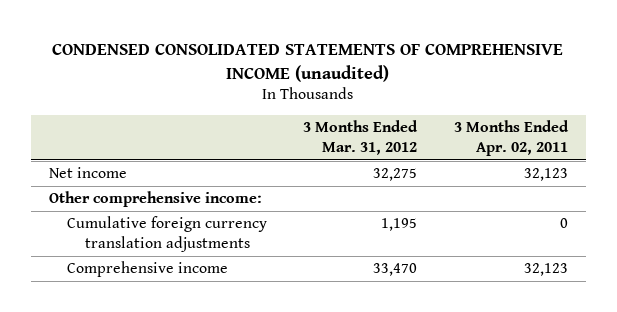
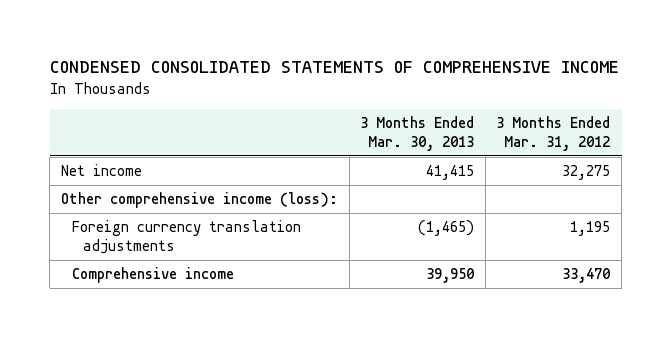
[52,43,564,82] CONDENSED CONSOLIDATED STATEMENTS OF COMPREHENSIVE INCOME (unaudited) -> [49,61,619,74] CONDENSED CONSOLIDATED STATEMENTS OF COMPREHENSIVE INCOME
[453,120,569,156] 3 Months Ended Apr. 02, 2011 -> none
none -> [360,116,475,151] 3 Months Ended Mar. 30, 2013
[49,191,263,208] Other comprehensive income: -> [60,192,338,209] Other comprehensive income (loss):
[66,216,267,253] Cumulative foreign currency translation adjustments -> [72,220,302,255] Foreign currency translation adjustments

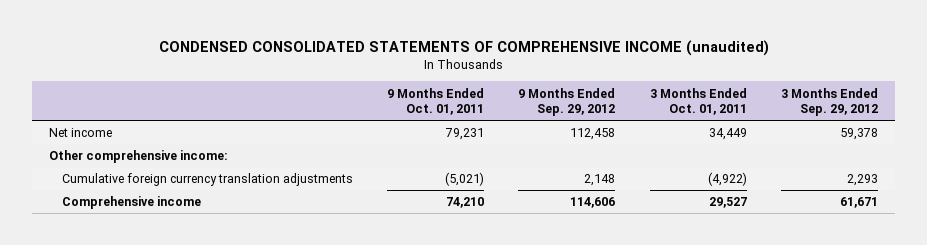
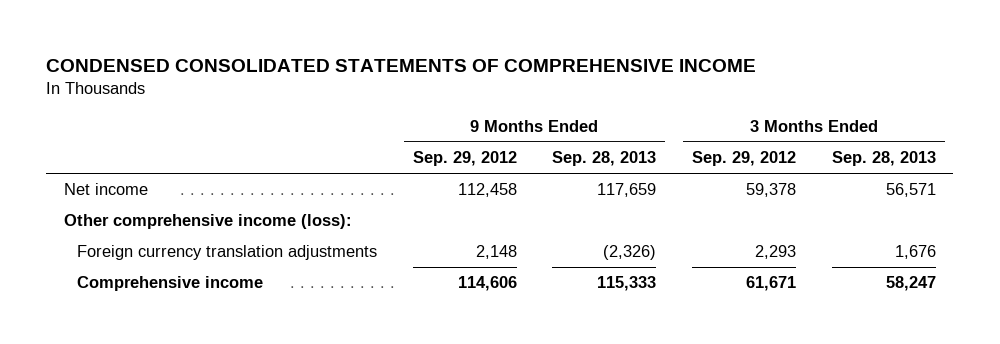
[158,39,769,56] CONDENSED CONSOLIDATED STATEMENTS OF COMPREHENSIVE INCOME (unaudited) -> [46,58,757,72] CONDENSED CONSOLIDATED STATEMENTS OF COMPREHENSIVE INCOME
[387,87,485,116] 9 Months Ended Oct. 01, 2011 -> none
[649,87,747,116] 3 Months Ended Oct. 01, 2011 -> none
none -> [552,150,657,166] Sep. 28, 2013
none -> [831,150,936,166] Sep. 28, 2013
[49,150,229,164] Other comprehensive income: -> [64,214,353,230] Other comprehensive income (loss):
[61,173,353,187] Cumulative foreign currency translation adjustments -> [76,245,377,261] Foreign currency translation adjustments

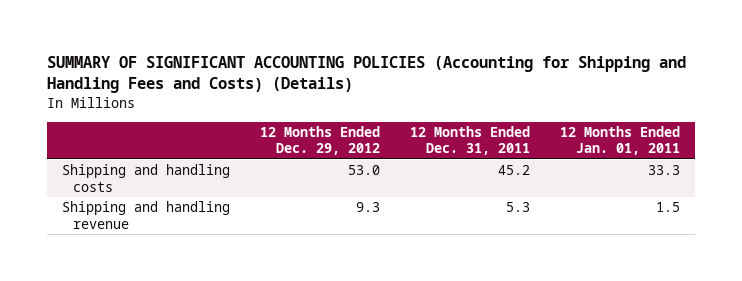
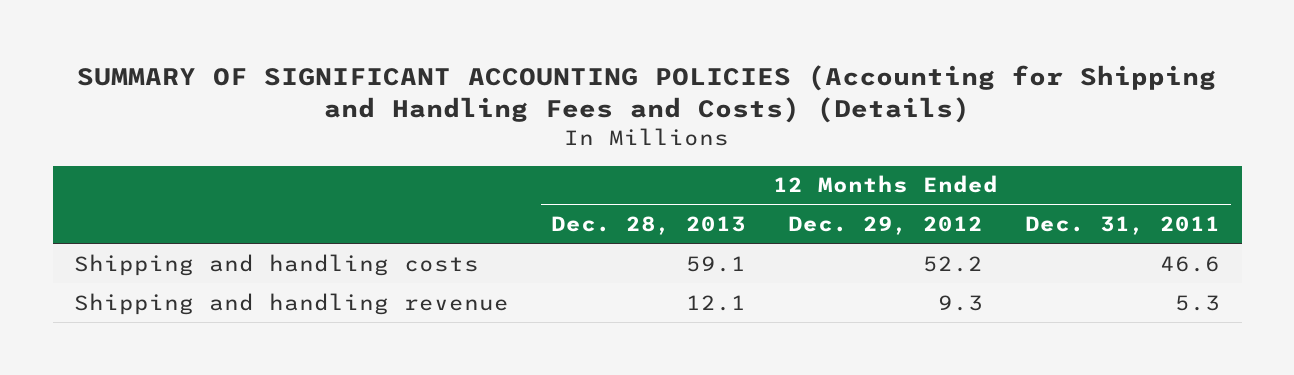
[559,125,680,156] 12 Months Ended Jan. 01, 2011 -> none
none -> [551,215,747,235] Dec. 28, 2013
[347,165,380,176] 53.0 -> [923,255,984,272] 52.2
[497,165,530,176] 45.2 -> [1160,255,1221,272] 46.6

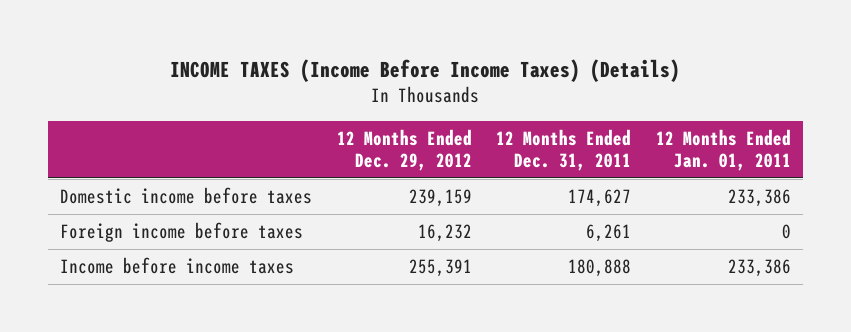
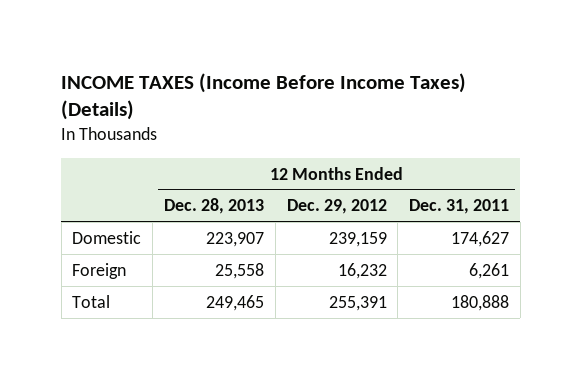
[655,129,791,172] 12 Months Ended Jan. 01, 2011 -> none
none -> [163,198,264,215] Dec. 28, 2013
[60,186,313,204] Domestic income before taxes -> [72,230,142,244] Domestic
[60,221,304,242] Foreign income before taxes -> [72,262,127,279] Foreign
[60,256,295,274] Income before income taxes -> [72,294,111,308] Total

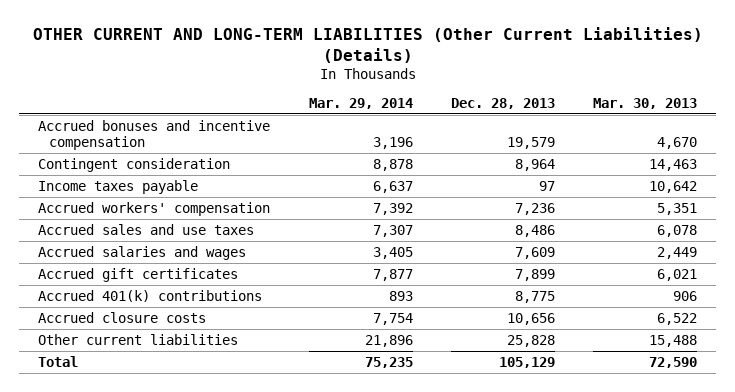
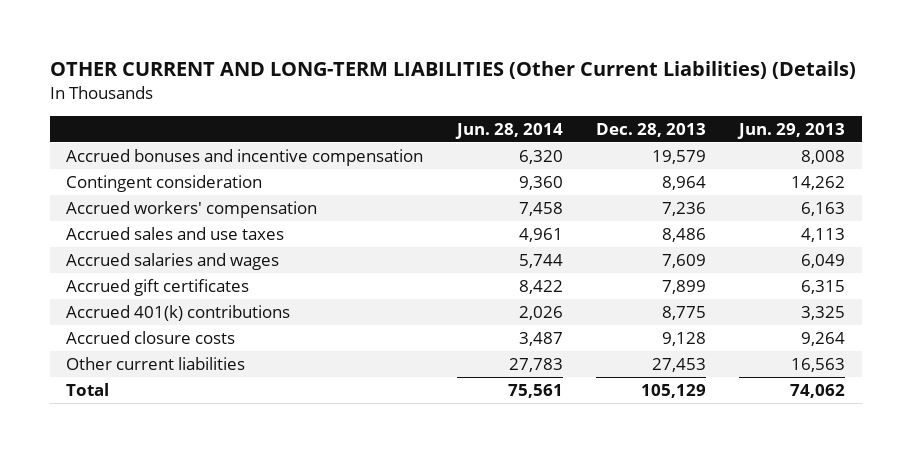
[308,97,413,109] Mar. 29, 2014 -> none
[593,97,698,109] Mar. 30, 2013 -> none
none -> [454,122,563,139] Jun. 28, 2014
none -> [737,122,846,139] Jun. 29, 2013
[38,179,199,194] Income taxes payable -> none
[506,312,555,325] 10,656 -> [661,331,706,346] 9,128
[506,334,555,347] 25,828 -> [651,357,706,372] 27,453

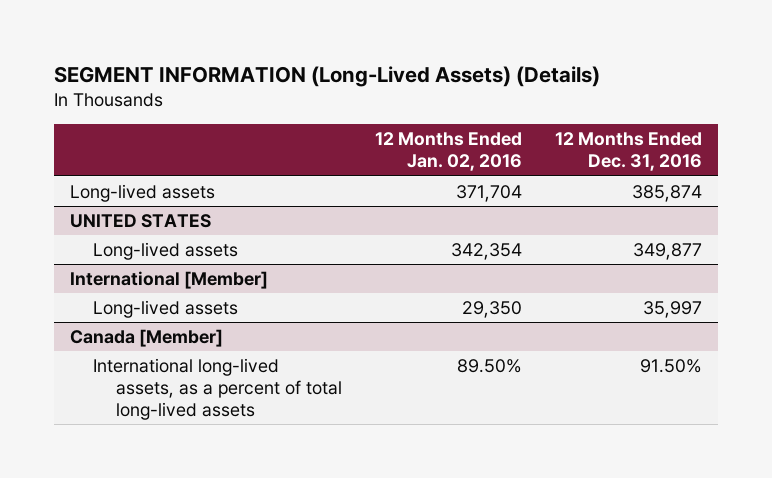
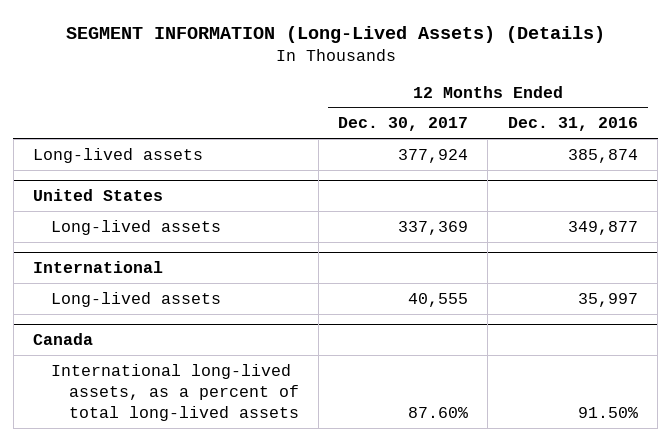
[374,132,522,172] 12 Months Ended Jan. 02, 2016 -> none
none -> [338,117,469,132] Dec. 30, 2017
[70,214,212,229] UNITED STATES -> [33,189,164,202] United States
[70,271,269,290] International [Member] -> [33,261,164,274] International
[70,329,224,348] Canada [Member] -> [33,333,94,346] Canada

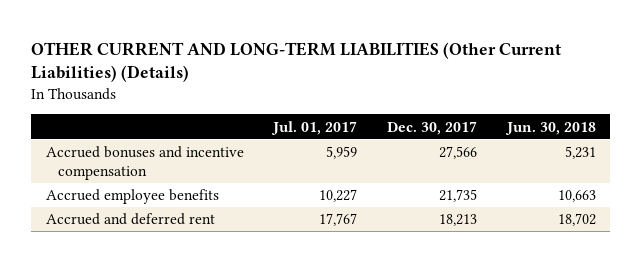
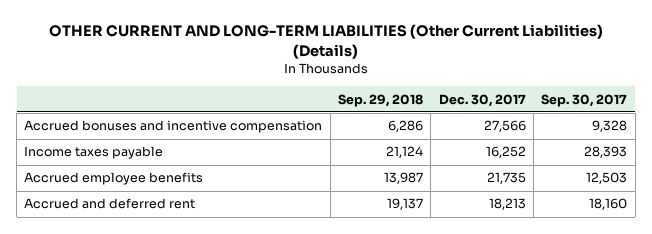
[271,120,358,135] Jul. 01, 2017 -> none
[504,121,596,135] Jun. 30, 2018 -> none
none -> [338,93,424,107] Sep. 29, 2018
none -> [541,93,628,107] Sep. 30, 2017
none -> [24,146,164,160] Income taxes payable

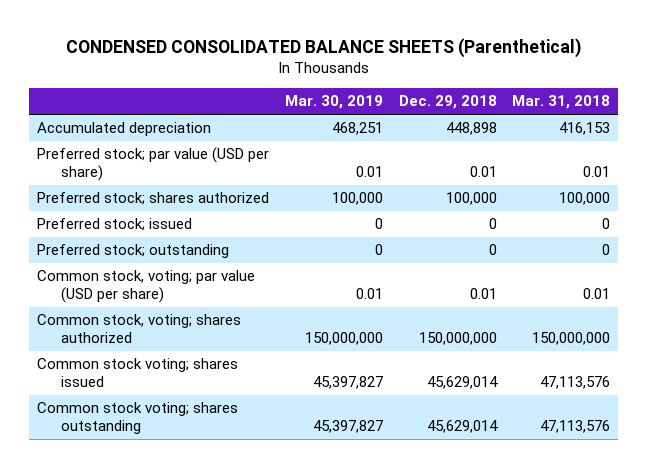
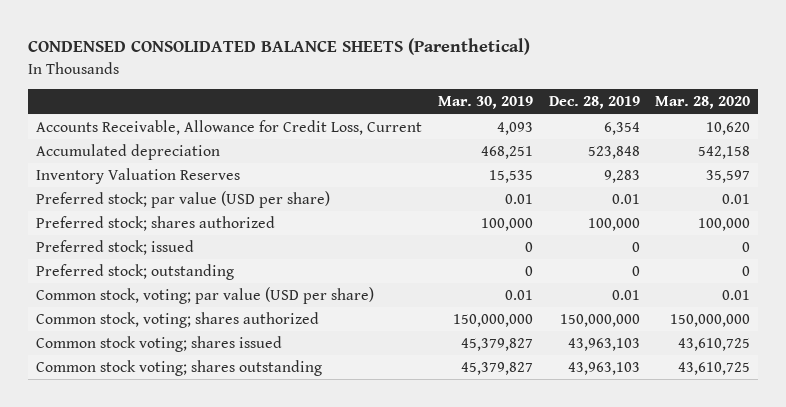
[398,95,497,110] Dec. 29, 2018 -> none
[512,95,611,110] Mar. 31, 2018 -> none
none -> [548,96,640,110] Dec. 28, 2019
none -> [655,96,751,110] Mar. 28, 2020
none -> [35,119,422,135] Accounts Receivable, Allowance for Credit Loss, Current
none -> [35,167,240,184] Inventory Valuation Reserves
[312,376,383,390] 45,397,827 -> [460,337,533,351] 45,379,827
[312,420,383,434] 45,397,827 -> [460,361,533,375] 45,379,827

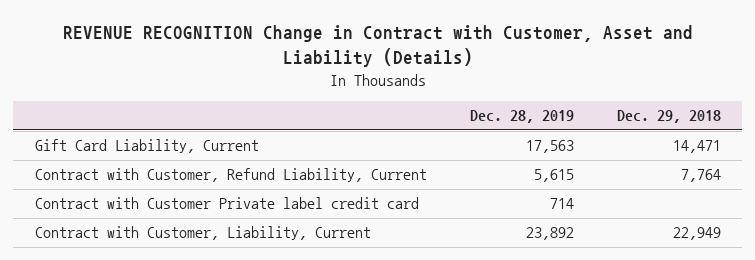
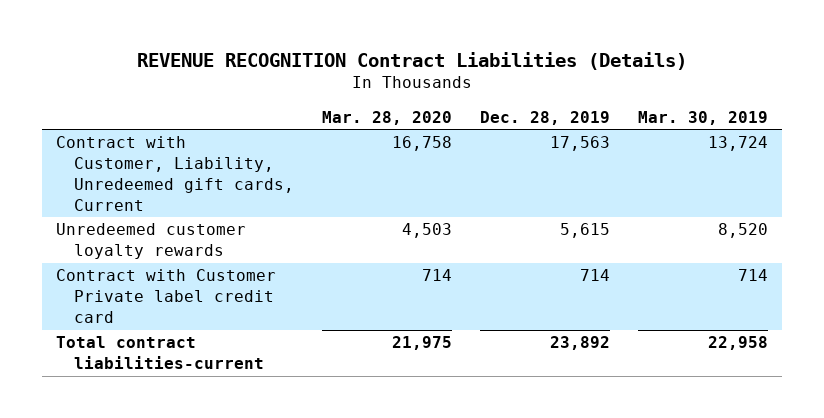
[62,25,693,68] REVENUE RECOGNITION Change in Contract with Customer, Asset and Liability (Details) -> [136,51,687,70] REVENUE RECOGNITION Contract Liabilities (Details)
[616,110,721,124] Dec. 29, 2018 -> none
none -> [322,110,453,125] Mar. 28, 2020
none -> [637,110,768,125] Mar. 30, 2019
[34,139,259,154] Gift Card Liability, Current -> [55,136,295,211] Contract with Customer, Liability, Unredeemed gift cards, Current
[34,168,427,183] Contract with Customer, Refund Liability, Current -> [55,223,246,260] Unredeemed customer loyalty rewards
[34,226,371,241] Contract with Customer, Liability, Current -> [55,336,265,370] Total contract liabilities-current

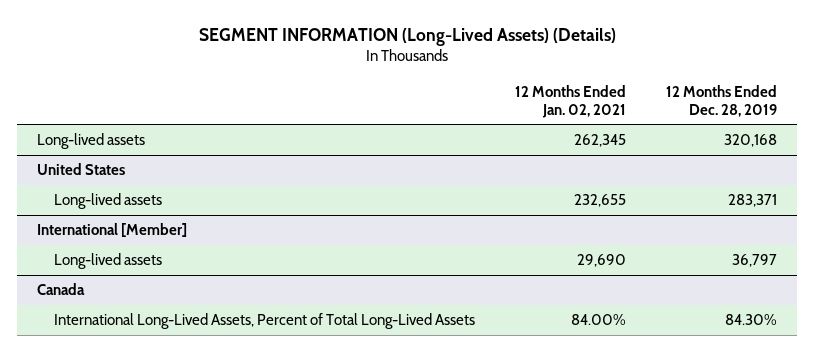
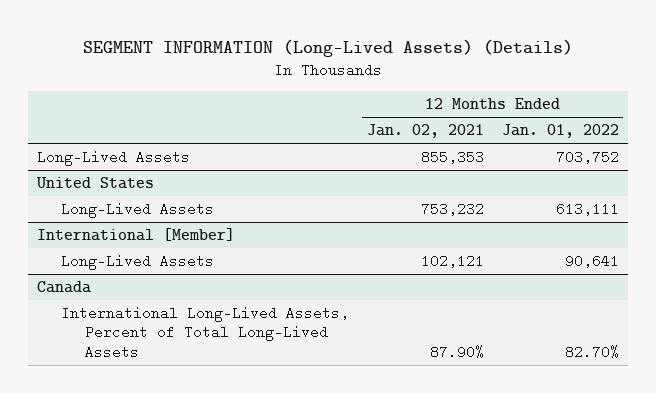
[665,84,777,117] 12 Months Ended Dec. 28, 2019 -> none
none -> [501,124,619,139] Jan. 01, 2022
[37,133,146,150] Long-lived assets -> [36,149,190,166] Long-Lived Assets
[573,134,626,148] 262,345 -> [420,149,484,164] 855,353
[54,193,163,210] Long-lived assets -> [60,201,214,218] Long-Lived Assets
[573,194,626,208] 232,655 -> [420,201,484,216] 753,232
[54,253,163,270] Long-lived assets -> [60,253,214,270] Long-Lived Assets
[576,254,626,268] 29,690 -> [420,253,484,268] 102,121
[570,314,626,326] 84.00% -> [429,344,484,359] 87.90%

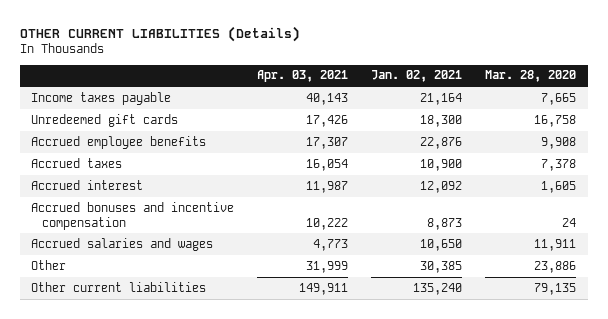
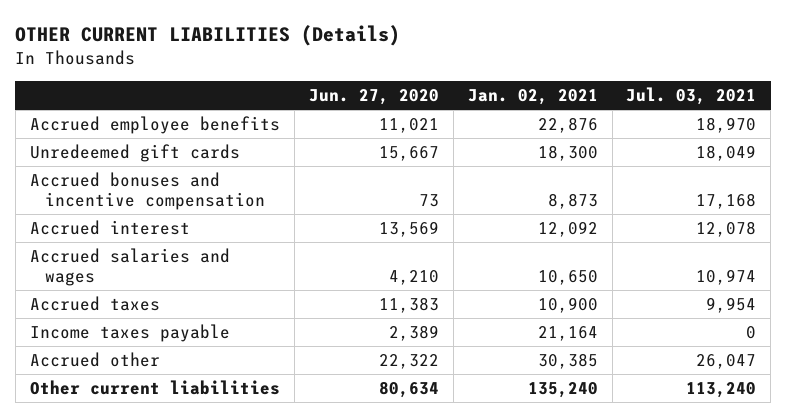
[257,70,349,83] Apr. 03, 2021 -> none
[485,70,577,83] Mar. 28, 2020 -> none
none -> [308,89,439,106] Jun. 27, 2020
none -> [626,87,757,106] Jul. 03, 2021
[31,113,179,127] Unredeemed gift cards -> [29,144,240,163] Unredeemed gift cards
[31,179,144,190] Accrued interest -> [29,220,190,236] Accrued interest
[31,157,123,168] Accrued taxes -> [29,296,160,312] Accrued taxes
[31,91,172,105] Income taxes payable -> [29,324,230,343] Income taxes payable
[31,259,67,270] Other -> [29,352,160,368] Accrued other

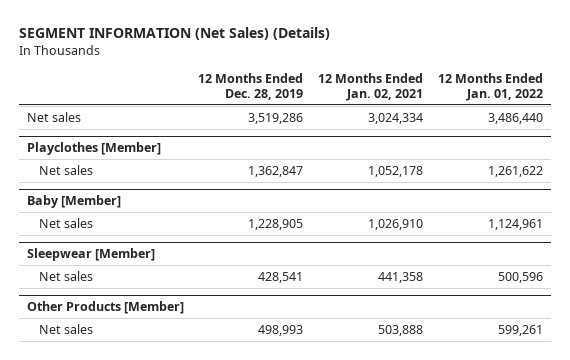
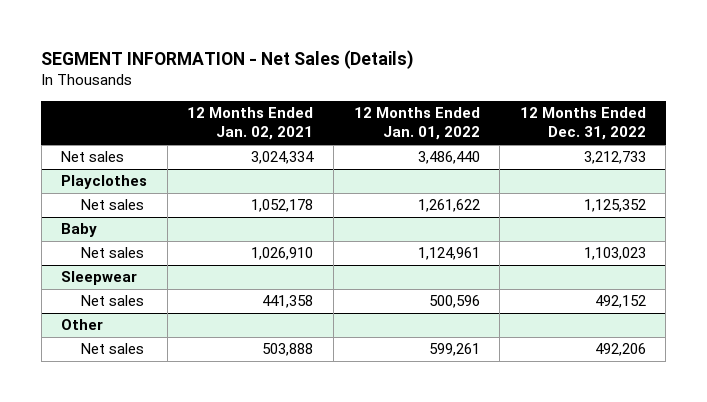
[19,27,331,41] SEGMENT INFORMATION (Net Sales) (Details) -> [41,49,415,69] SEGMENT INFORMATION - Net Sales (Details)
[198,73,304,100] 12 Months Ended Dec. 28, 2019 -> none
none -> [519,107,646,141] 12 Months Ended Dec. 31, 2022
[26,142,161,156] Playclothes [Member] -> [61,175,148,190] Playclothes
[26,195,121,209] Baby [Member] -> [61,223,98,238] Baby
[26,248,155,262] Sleepwear [Member] -> [61,271,138,286] Sleepwear
[26,301,184,315] Other Products [Member] -> [61,319,104,331] Other

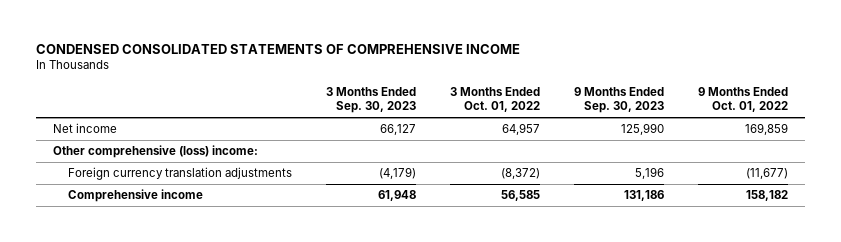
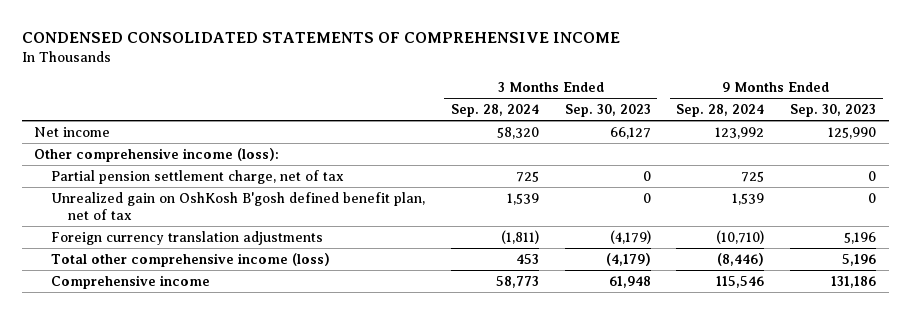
[450,86,541,113] 3 Months Ended Oct. 01, 2022 -> none
[697,86,788,113] 9 Months Ended Oct. 01, 2022 -> none
none -> [450,104,539,118] Sep. 28, 2024
none -> [676,104,765,118] Sep. 28, 2024
[53,144,259,158] Other comprehensive (loss) income: -> [34,147,280,162] Other comprehensive income (loss):
none -> [51,169,345,184] Partial pension settlement charge, net of tax
none -> [51,191,426,221] Unrealized gain on OshKosh B'gosh defined benefit plan, net of tax
none -> [51,252,331,267] Total other comprehensive income (loss)

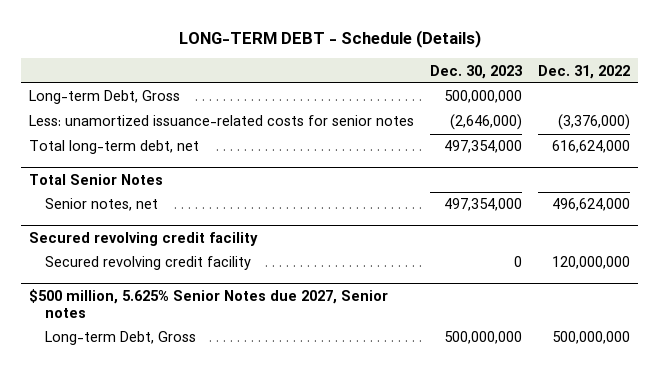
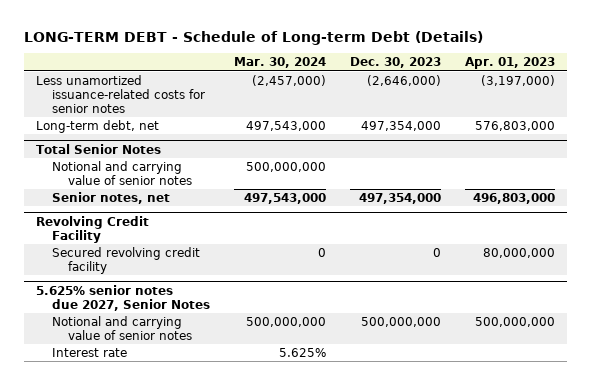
[178,29,481,48] LONG-TERM DEBT - Schedule (Details) -> [23,30,483,45] LONG-TERM DEBT - Schedule of Long-term Debt (Details)
[538,64,631,79] Dec. 31, 2022 -> none
none -> [234,57,327,69] Mar. 30, 2024
none -> [464,57,555,70] Apr. 01, 2023
[29,90,181,105] Long-term Debt, Gross -> none
[29,115,415,127] Less: unamortized issuance-related costs for senior notes -> [35,74,206,113] Less unamortized issuance-related costs for senior notes
[29,140,200,155] Total long-term debt, net -> [35,119,159,133] Long-term debt, net
none -> [52,160,193,185] Notional and carrying value of senior notes
[29,231,259,246] Secured revolving credit facility -> [35,215,149,243] Revolving Credit Facility
[29,288,389,318] $500 million, 5.625% Senior Notes due 2027, Senior notes -> [35,284,211,311] 5.625% senior notes due 2027, Senior Notes
[44,331,196,346] Long-term Debt, Gross -> [52,315,193,340] Notional and carrying value of senior notes
none -> [52,347,128,357] Interest rate

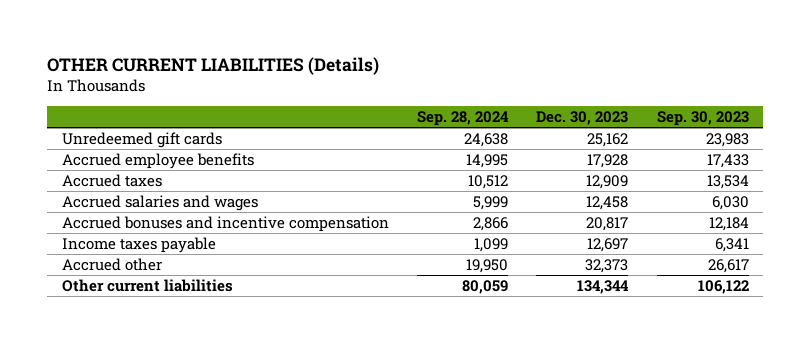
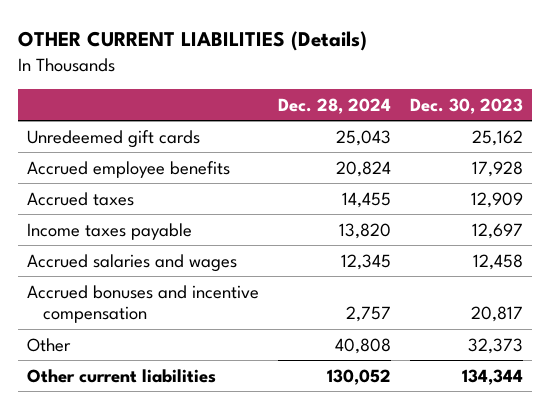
[417,110,510,126] Sep. 28, 2024 -> none
[656,110,749,126] Sep. 30, 2023 -> none
none -> [277,97,391,114] Dec. 28, 2024
[61,236,216,253] Income taxes payable -> [27,222,193,240] Income taxes payable
[61,257,162,271] Accrued other -> [27,337,72,352] Other

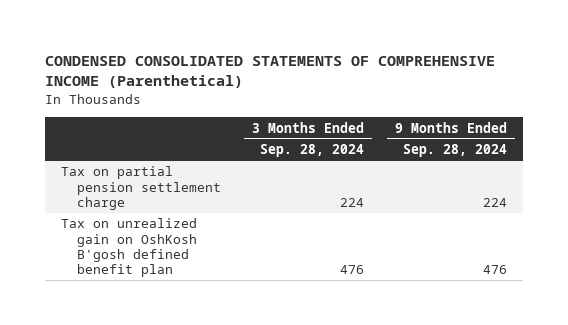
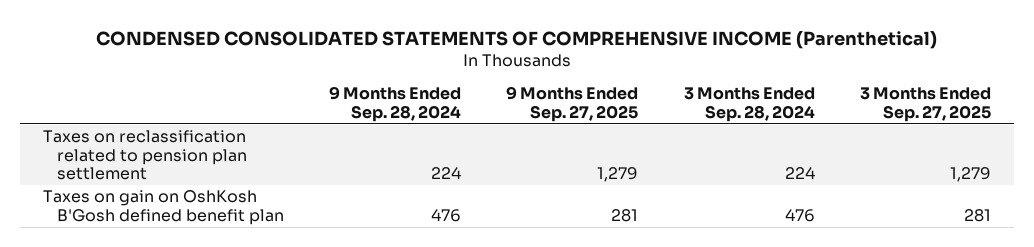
none -> [506,86,639,122] 9 Months Ended Sep. 27, 2025
none -> [859,87,991,122] 3 Months Ended Sep. 27, 2025
[61,166,221,210] Tax on partial pension settlement charge -> [42,130,247,181] Taxes on reclassification related to pension plan settlement
[61,218,198,277] Tax on unrealized gain on OshKosh B'gosh defined benefit plan -> [42,190,284,225] Taxes on gain on OshKosh B'Gosh defined benefit plan

